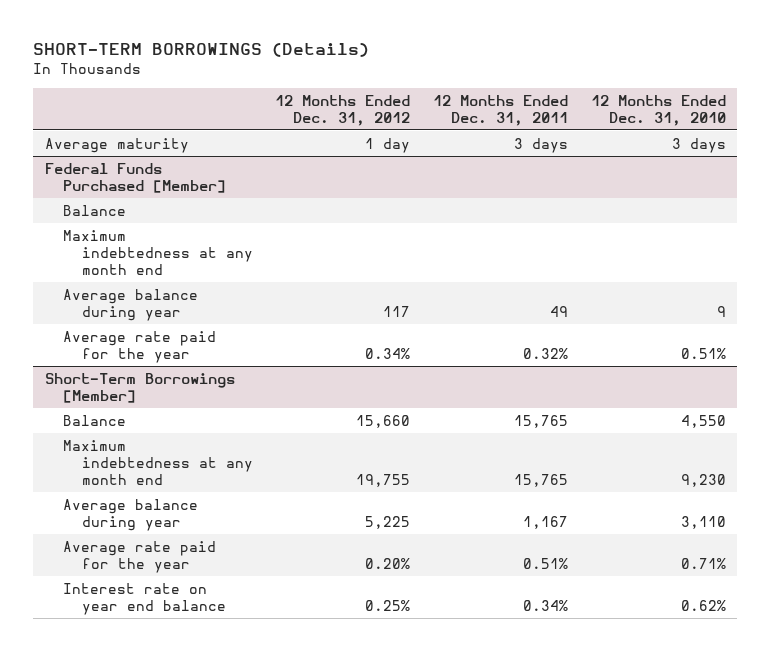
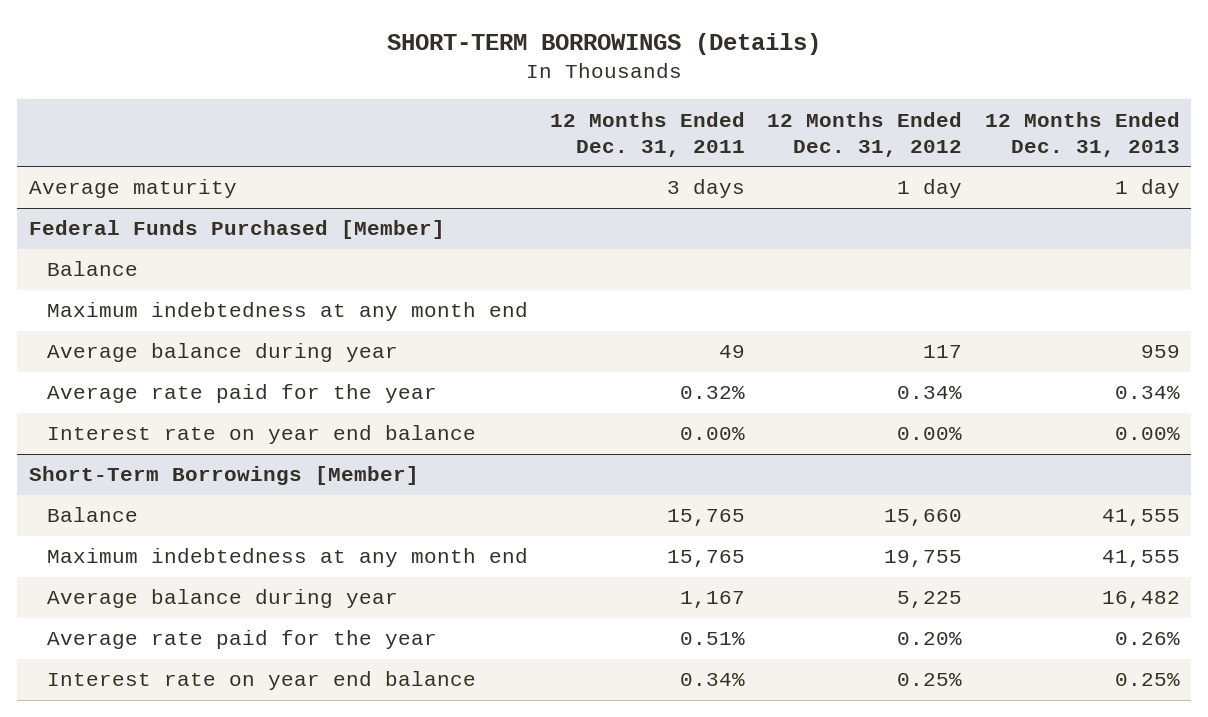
[590,94,726,126] 12 Months Ended Dec. 31, 2010 -> none
none -> [984,111,1180,157] 12 Months Ended Dec. 31, 2013
none -> [47,425,477,445] Interest rate on year end balance

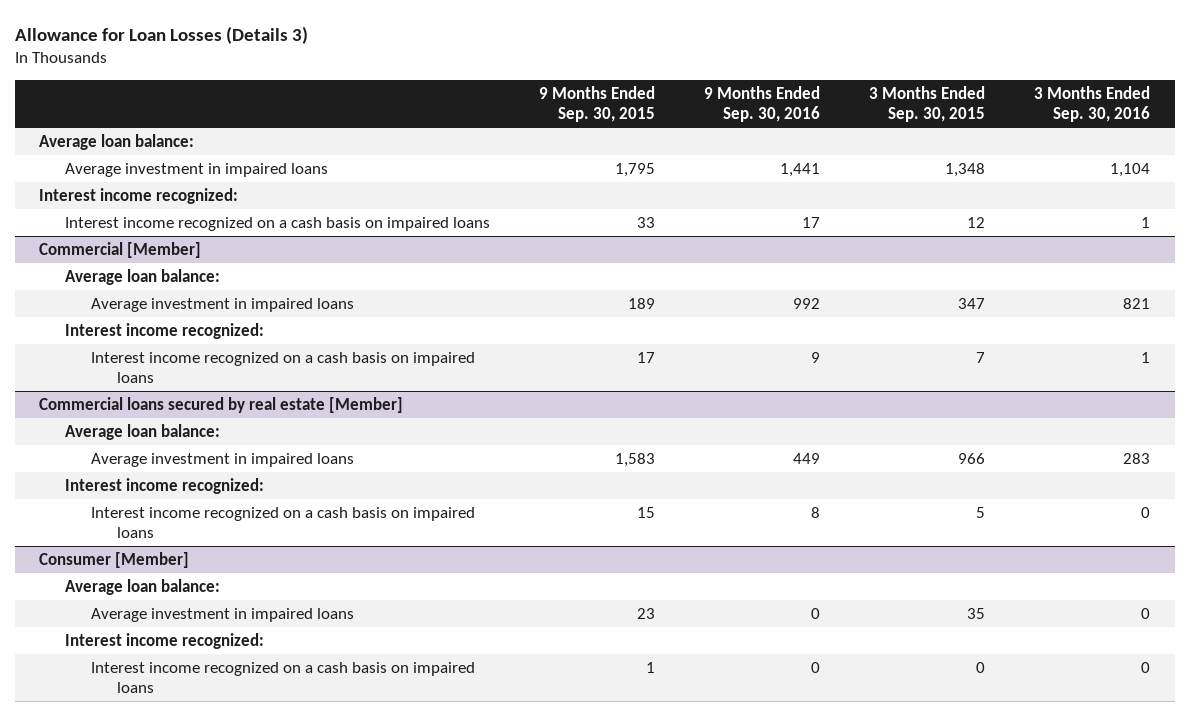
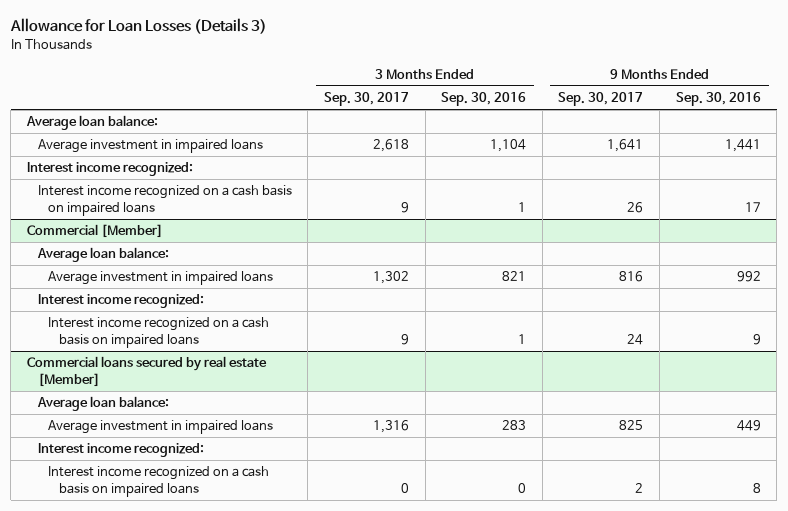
[539,86,656,122] 9 Months Ended Sep. 30, 2015 -> none
[869,86,986,122] 3 Months Ended Sep. 30, 2015 -> none
none -> [324,92,410,107] Sep. 30, 2017
none -> [558,92,644,107] Sep. 30, 2017
[39,552,190,569] Consumer [Member] -> none
[65,579,221,596] Average loan balance: -> none
[91,608,355,623] Average investment in impaired loans -> none
[65,633,265,650] Interest income recognized: -> none
[91,662,476,693] Interest income recognized on a cash basis on impaired loans -> none

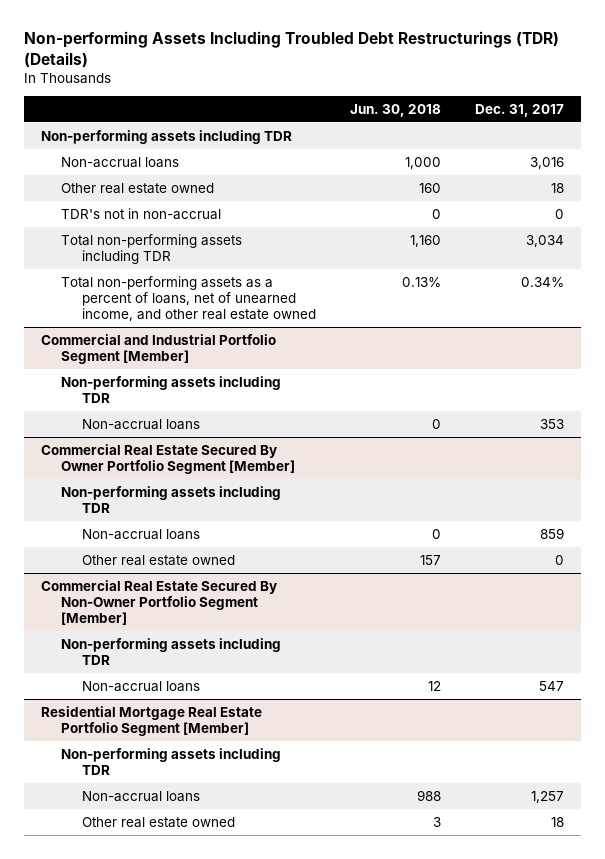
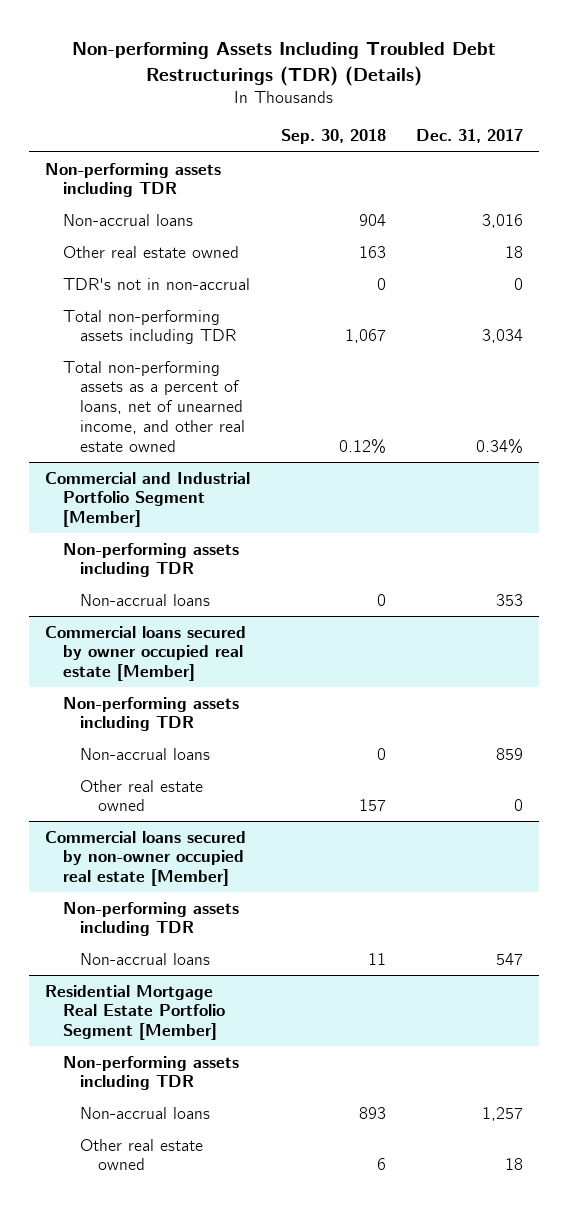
[350,103,442,117] Jun. 30, 2018 -> none
none -> [280,129,386,145] Sep. 30, 2018
[40,443,296,474] Commercial Real Estate Secured By Owner Portfolio Segment [Member] -> [44,625,246,682] Commercial loans secured by owner occupied real estate [Member]
[40,579,277,626] Commercial Real Estate Secured By Non-Owner Portfolio Segment [Member] -> [44,830,246,887] Commercial loans secured by non-owner occupied real estate [Member]

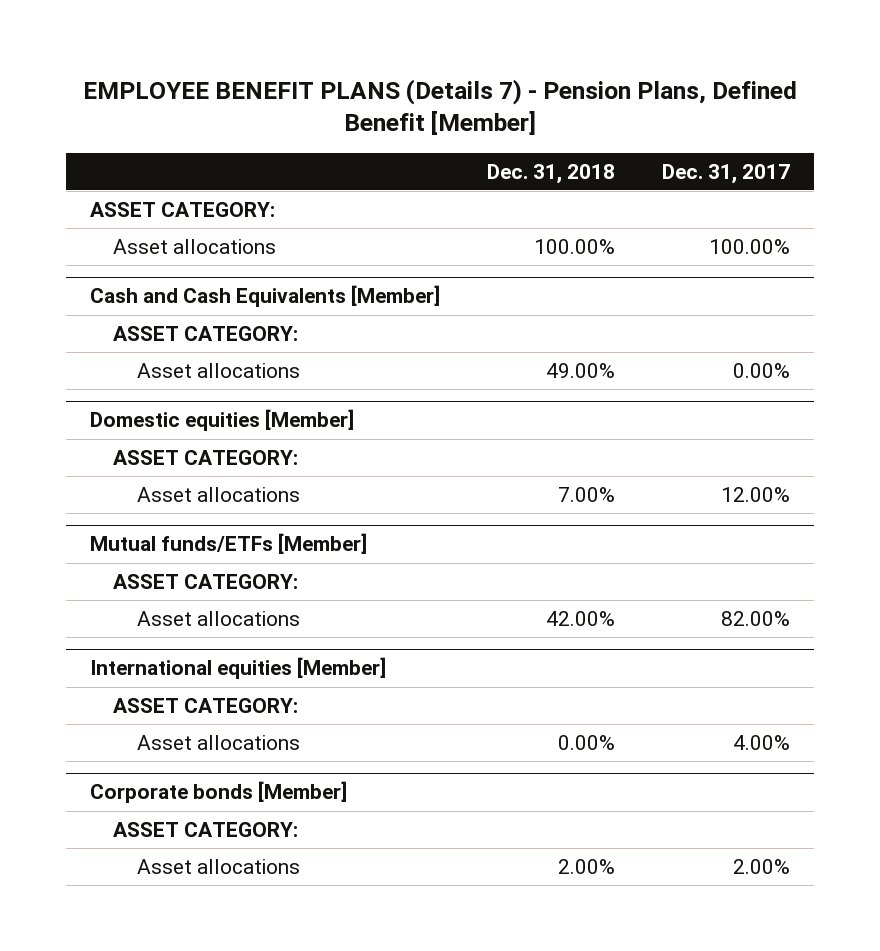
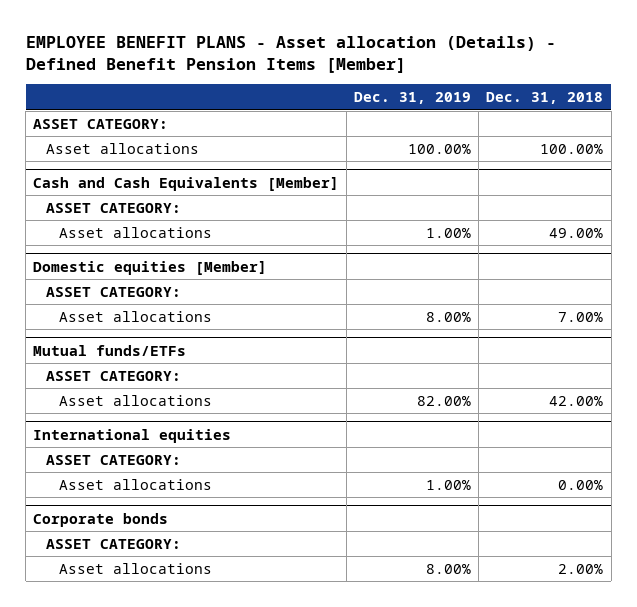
[82,78,797,136] EMPLOYEE BENEFIT PLANS (Details 7) - Pension Plans, Defined Benefit [Member] -> [25,35,556,74] EMPLOYEE BENEFIT PLANS - Asset allocation (Details) - Defined Benefit Pension Items [Member]
[662,163,791,184] Dec. 31, 2017 -> none
none -> [354,92,472,105] Dec. 31, 2019
[89,533,367,555] Mutual funds/ETFs [Member] -> [33,344,187,356] Mutual funds/ETFs
[89,657,386,680] International equities [Member] -> [33,428,232,443] International equities
[89,781,347,804] Corporate bonds [Member] -> [33,512,169,527] Corporate bonds

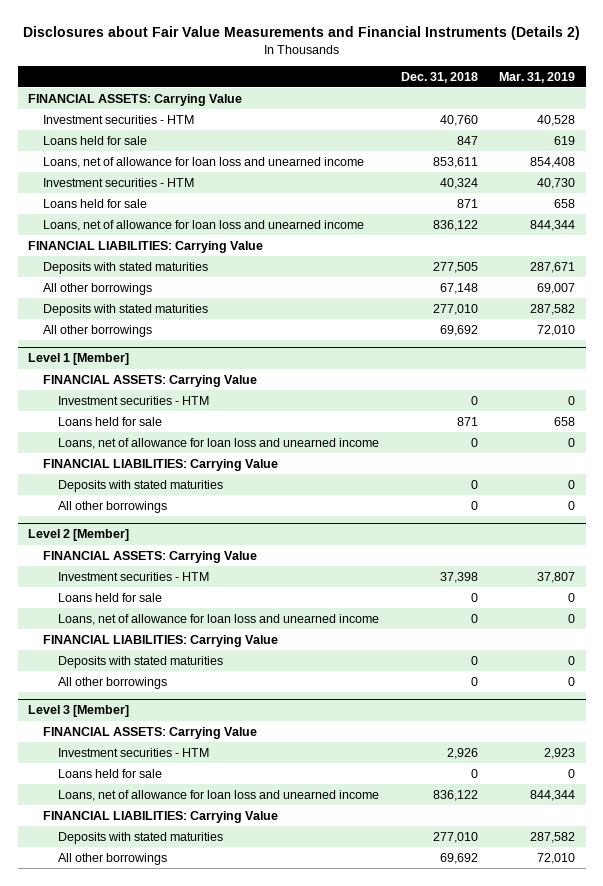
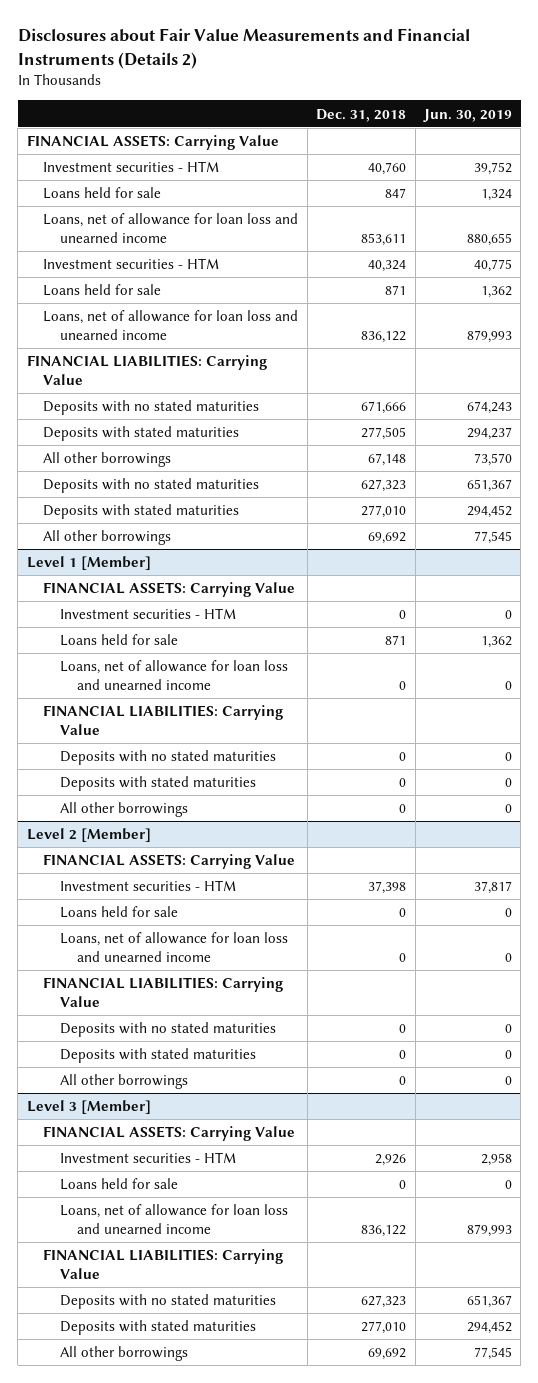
[498,71,575,83] Mar. 31, 2019 -> none
none -> [422,108,512,122] Jun. 30, 2019
none -> [43,400,260,416] Deposits with no stated maturities
none -> [43,478,260,494] Deposits with no stated maturities
none -> [60,750,277,766] Deposits with no stated maturities
none -> [60,1022,277,1038] Deposits with no stated maturities
none -> [60,1294,277,1310] Deposits with no stated maturities

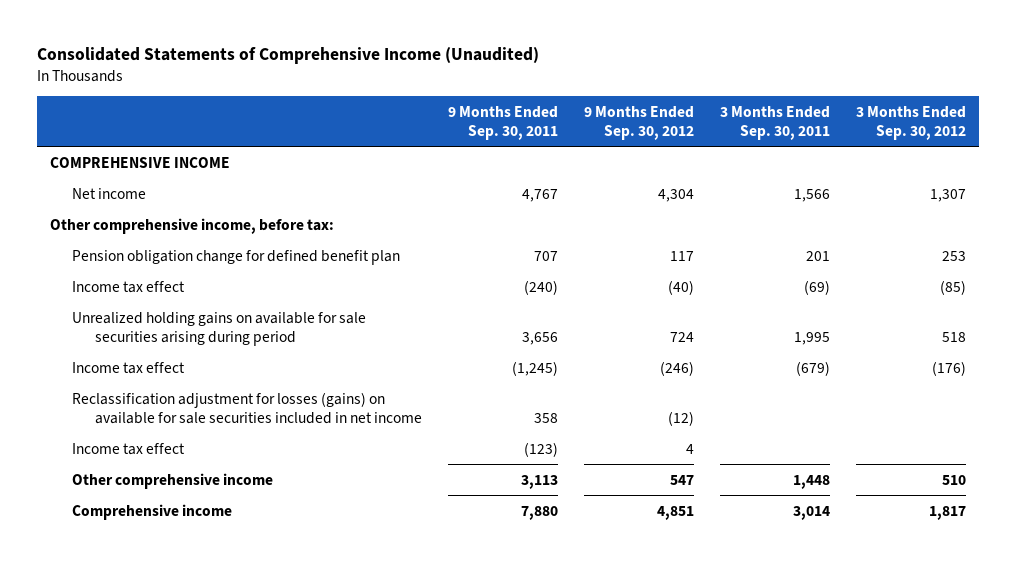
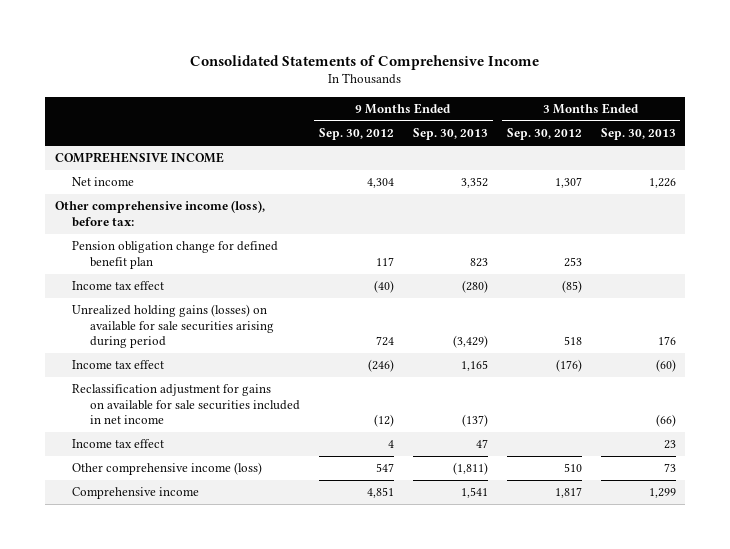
[36,47,539,65] Consolidated Statements of Comprehensive Income (Unaudited) -> [190,54,540,70] Consolidated Statements of Comprehensive Income
[447,105,558,141] 9 Months Ended Sep. 30, 2011 -> none
[719,105,830,141] 3 Months Ended Sep. 30, 2011 -> none
none -> [412,128,488,141] Sep. 30, 2013
none -> [600,128,676,141] Sep. 30, 2013
[49,217,334,234] Other comprehensive income, before tax: -> [54,200,265,227] Other comprehensive income (loss), before tax:
[72,311,367,346] Unrealized holding gains on available for sale securities arising during period -> [72,304,275,349] Unrealized holding gains (losses) on available for sale securities arising during period
[72,391,422,424] Reclassification adjustment for losses (gains) on available for sale securities included in net income -> [72,384,301,425] Reclassification adjustment for gains on available for sale securities included in net income
[72,472,274,489] Other comprehensive income -> [72,462,263,476] Other comprehensive income (loss)

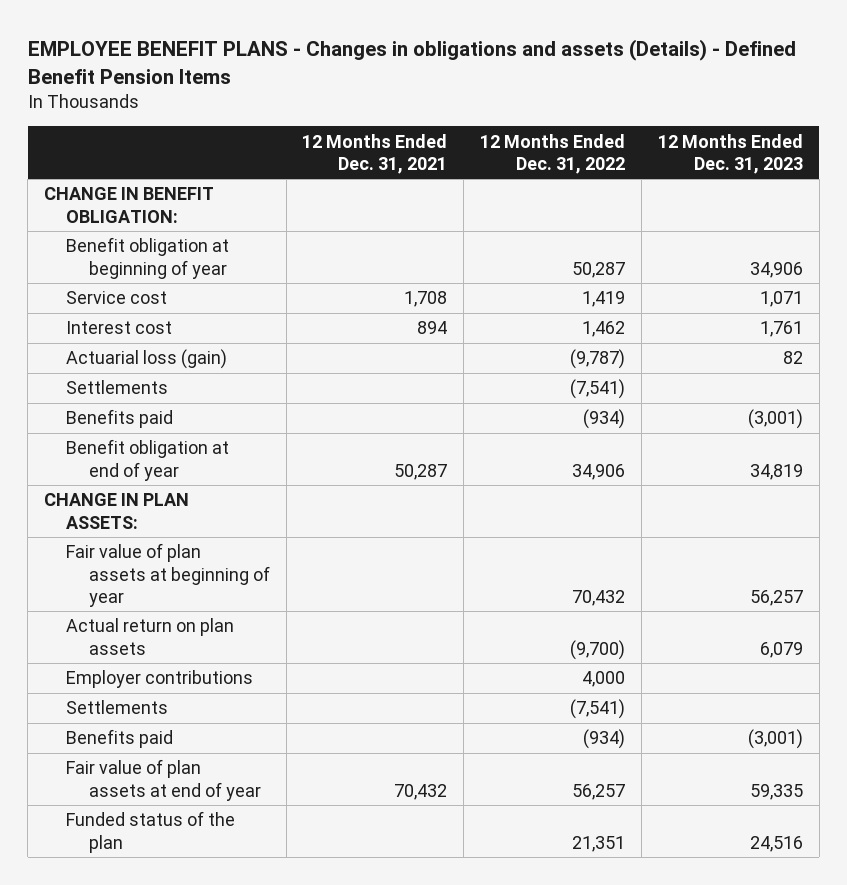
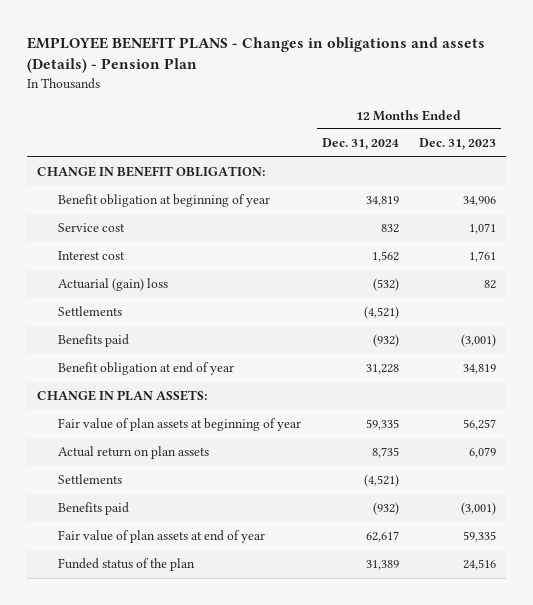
[27,38,796,84] EMPLOYEE BENEFIT PLANS - Changes in obligations and assets (Details) - Defined Benefit Pension Items -> [27,37,486,74] EMPLOYEE BENEFIT PLANS - Changes in obligations and assets (Details) - Pension Plan
[302,133,448,174] 12 Months Ended Dec. 31, 2021 -> none
[480,133,626,174] 12 Months Ended Dec. 31, 2022 -> none
none -> [321,138,399,151] Dec. 31, 2024
[66,349,228,370] Actuarial loss (gain) -> [58,278,169,292] Actuarial (gain) loss
[66,670,254,689] Employer contributions -> none

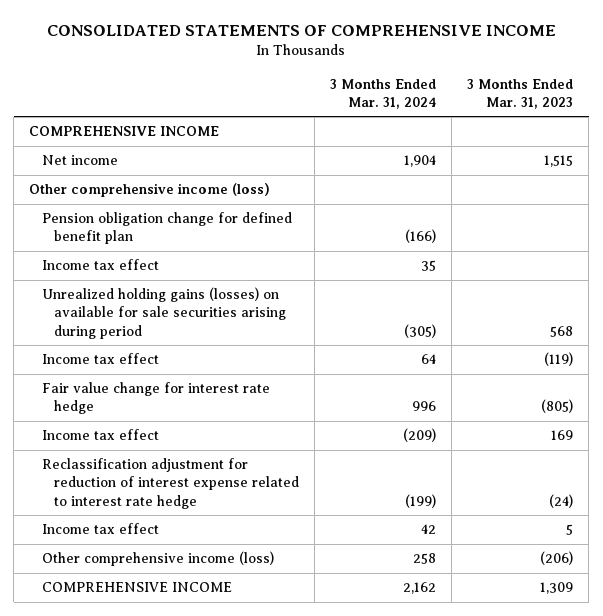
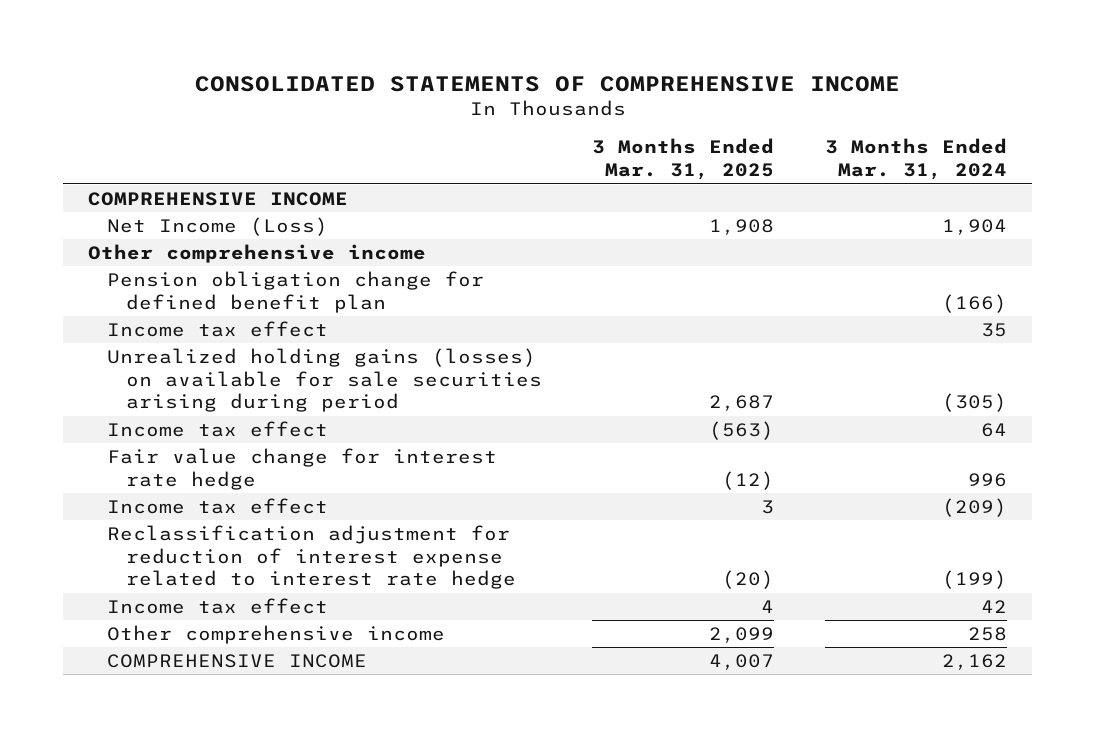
[467,78,574,109] 3 Months Ended Mar. 31, 2023 -> none
none -> [592,138,775,181] 3 Months Ended Mar. 31, 2025
[41,155,118,166] Net income -> [106,217,328,237] Net Income (Loss)
[29,183,271,198] Other comprehensive income (loss) -> [87,244,426,264] Other comprehensive income
[41,551,274,567] Other comprehensive income (loss) -> [106,625,445,645] Other comprehensive income

